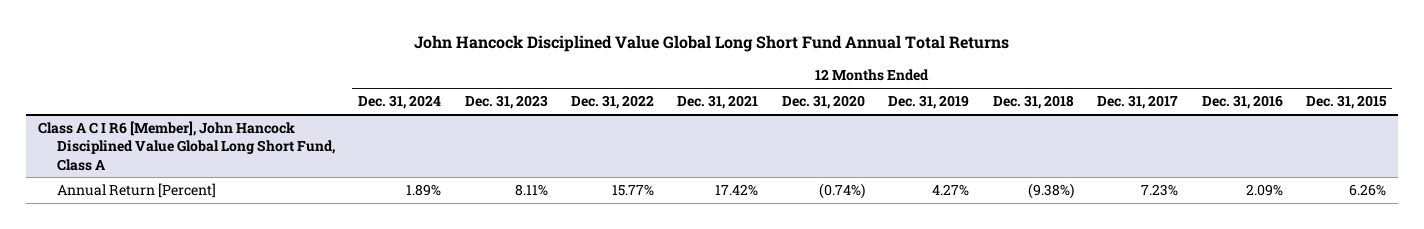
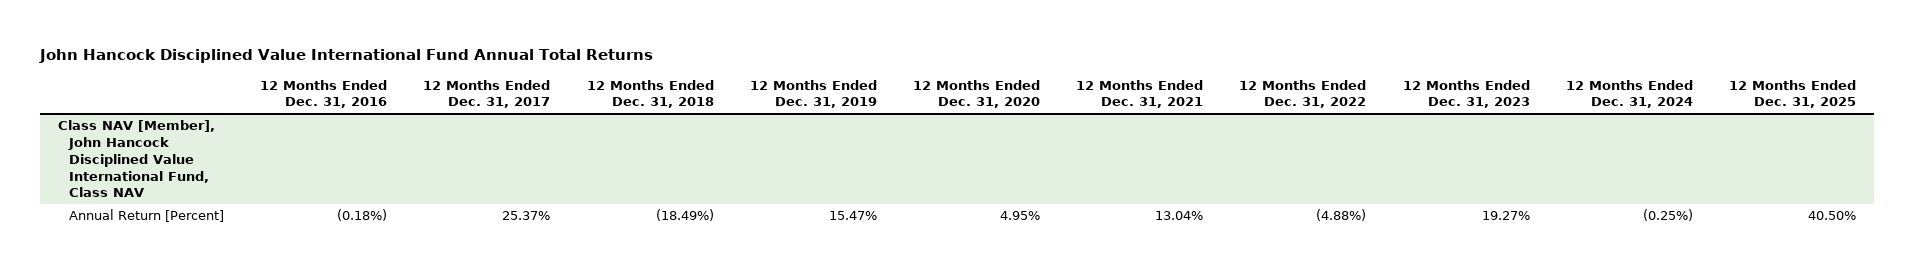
[414,35,1010,53] John Hancock Disciplined Value Global Long Short Fund Annual Total Returns -> [39,49,654,64] John Hancock Disciplined Value International Fund Annual Total Returns
[1306,95,1388,110] Dec. 31, 2015 -> none
none -> [1729,79,1857,109] 12 Months Ended Dec. 31, 2025
[38,121,335,171] Class A C I R6 [Member], John Hancock Disciplined Value Global Long Short Fund, Class A -> none
none -> [58,120,216,198] Class NAV [Member], John Hancock Disciplined Value International Fund, Class NAV
[406,184,442,197] 1.89% -> [1642,209,1693,222] (0.25%)
[514,184,548,197] 8.11% -> [1481,211,1530,221] 19.27%
[611,184,654,197] 15.77% -> [1316,209,1367,222] (4.88%)
[715,184,759,197] 17.42% -> [1155,211,1204,221] 13.04%
[818,183,865,200] (0.74%) -> [1000,211,1041,221] 4.95%
[932,184,970,197] 4.27% -> [828,211,877,221] 15.47%
[1027,183,1074,200] (9.38%) -> [655,209,714,222] (18.49%)
[1141,184,1179,197] 7.23% -> [502,211,551,221] 25.37%
[1245,184,1283,197] 2.09% -> [337,209,388,222] (0.18%)

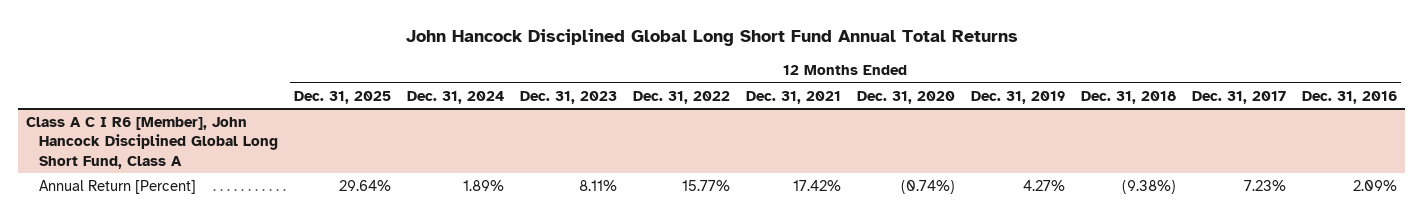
[39,49,654,64] John Hancock Disciplined Value International Fund Annual Total Returns -> [405,29,1018,47] John Hancock Disciplined Global Long Short Fund Annual Total Returns
[58,120,216,198] Class NAV [Member], John Hancock Disciplined Value International Fund, Class NAV -> none
none -> [26,116,278,169] Class A C I R6 [Member], John Hancock Disciplined Global Long Short Fund, Class A
[337,209,388,222] (0.18%) -> [1353,179,1398,191] 2.09%
[502,211,551,221] 25.37% -> [1244,179,1287,191] 7.23%
[655,209,714,222] (18.49%) -> [1122,179,1177,194] (9.38%)
[828,211,877,221] 15.47% -> [1023,179,1066,191] 4.27%
[1000,211,1041,221] 4.95% -> [901,179,956,194] (0.74%)
[1155,211,1204,221] 13.04% -> [792,179,841,191] 17.42%
[1316,209,1367,222] (4.88%) -> [681,179,730,191] 15.77%
[1481,211,1530,221] 19.27% -> [578,179,617,191] 8.11%
[1642,209,1693,222] (0.25%) -> [462,179,504,191] 1.89%
[1808,211,1857,221] 40.50% -> [338,179,391,191] 29.64%

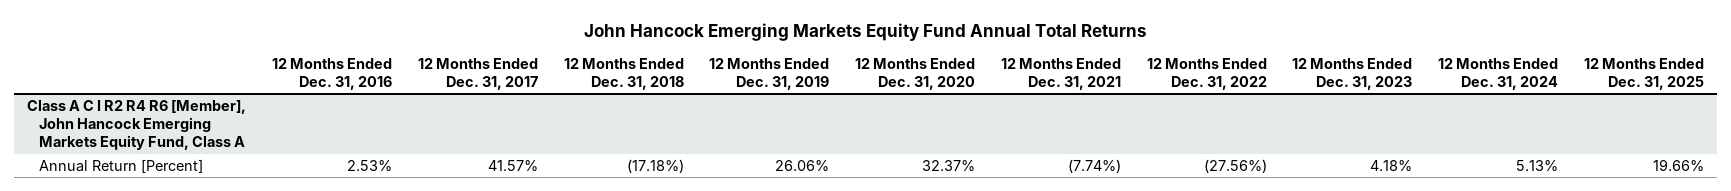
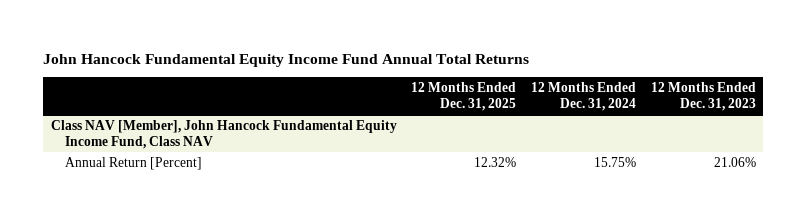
[583,23,1147,42] John Hancock Emerging Markets Equity Fund Annual Total Returns -> [43,54,530,68] John Hancock Fundamental Equity Income Fund Annual Total Returns
[272,57,393,90] 12 Months Ended Dec. 31, 2016 -> none
[417,57,538,90] 12 Months Ended Dec. 31, 2017 -> none
[563,57,684,90] 12 Months Ended Dec. 31, 2018 -> none
[709,57,830,90] 12 Months Ended Dec. 31, 2019 -> none
[855,57,976,90] 12 Months Ended Dec. 31, 2020 -> none
[1000,57,1121,90] 12 Months Ended Dec. 31, 2021 -> none
[1146,57,1267,90] 12 Months Ended Dec. 31, 2022 -> none
[27,100,247,151] Class A C I R2 R4 R6 [Member], John Hancock Emerging Markets Equity Fund, Class A -> none
none -> [50,119,397,149] Class NAV [Member], John Hancock Fundamental Equity Income Fund, Class NAV
[1370,160,1413,172] 4.18% -> [713,156,756,167] 21.06%
[1516,160,1559,172] 5.13% -> [594,156,637,167] 15.75%
[1652,159,1704,172] 19.66% -> [474,156,517,167] 12.32%

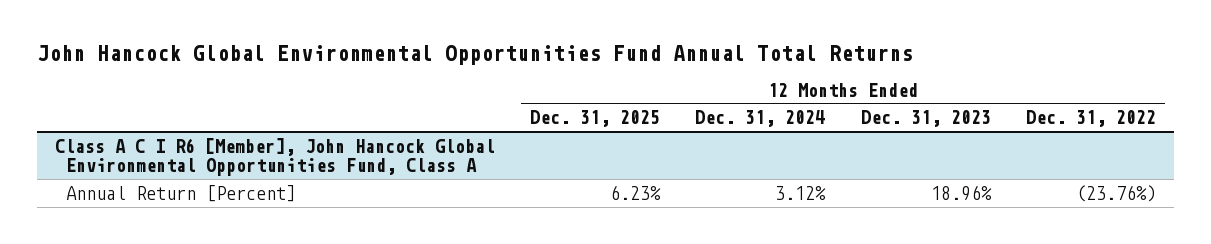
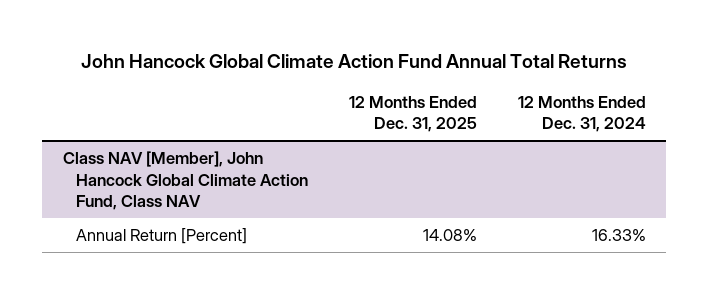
[37,44,914,65] John Hancock Global Environmental Opportunities Fund Annual Total Returns -> [81,54,628,69] John Hancock Global Climate Action Fund Annual Total Returns
[860,110,991,128] Dec. 31, 2023 -> none
[1026,110,1157,128] Dec. 31, 2022 -> none
[54,137,495,176] Class A C I R6 [Member], John Hancock Global Environmental Opportunities Fund, Class A -> none
none -> [62,151,308,210] Class NAV [Member], John Hancock Global Climate Action Fund, Class NAV
[610,184,662,200] 6.23% -> [422,229,477,242] 14.08%
[775,185,827,200] 3.12% -> [591,229,646,242] 16.33%

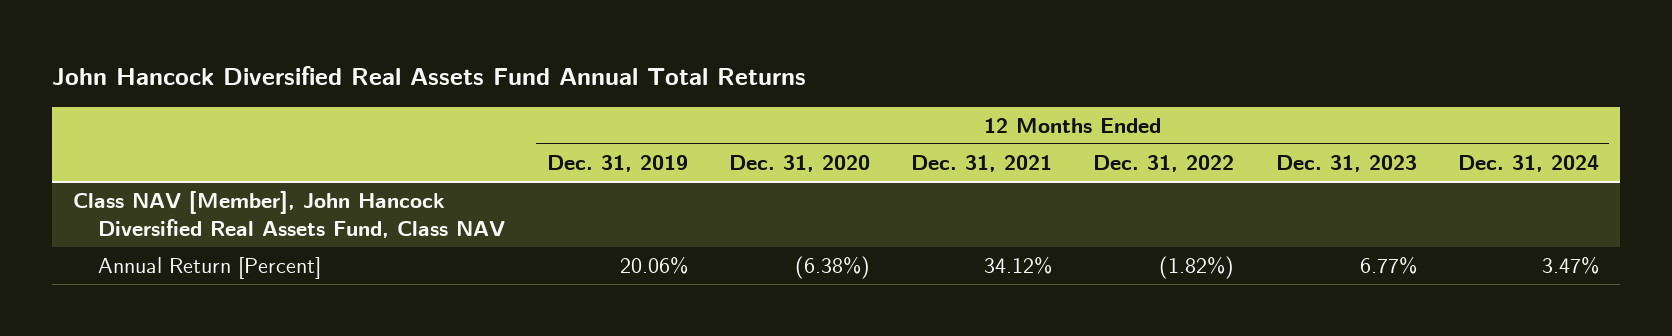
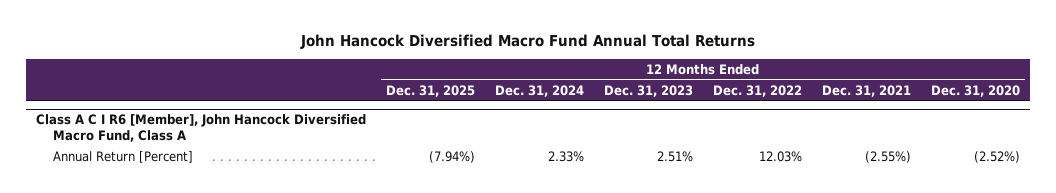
[52,66,807,86] John Hancock Diversified Real Assets Fund Annual Total Returns -> [300,34,756,50] John Hancock Diversified Macro Fund Annual Total Returns
[546,155,688,173] Dec. 31, 2019 -> none
none -> [386,84,476,97] Dec. 31, 2025
[72,191,506,238] Class NAV [Member], John Hancock Diversified Real Assets Fund, Class NAV -> none
none -> [36,114,367,143] Class A C I R6 [Member], John Hancock Diversified Macro Fund, Class A
[794,256,870,280] (6.38%) -> [973,150,1020,163] (2.52%)
[984,256,1053,275] 34.12% -> [865,150,912,163] (2.55%)
[1159,256,1235,280] (1.82%) -> [759,150,803,162] 12.03%
[1359,256,1417,275] 6.77% -> [657,150,694,162] 2.51%
[1542,256,1600,275] 3.47% -> [548,150,585,162] 2.33%

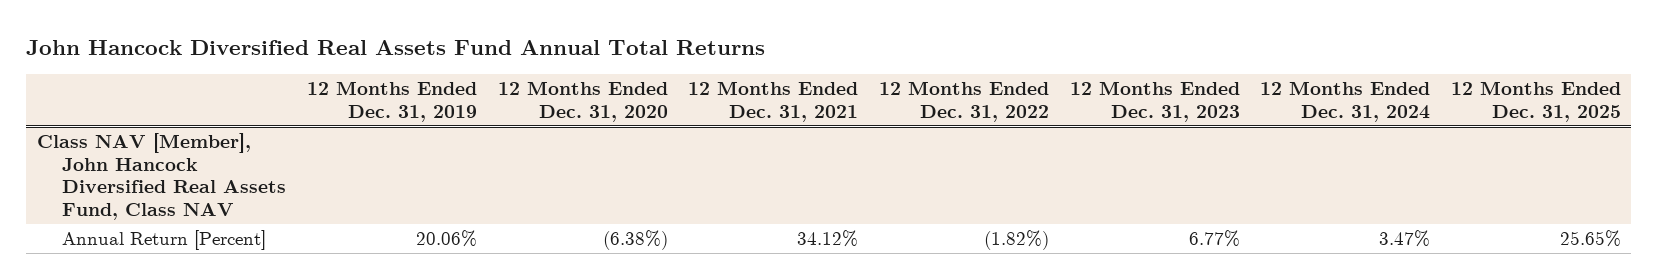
[300,34,756,50] John Hancock Diversified Macro Fund Annual Total Returns -> [26,40,766,56] John Hancock Diversified Real Assets Fund Annual Total Returns
none -> [307,80,478,122] 12 Months Ended Dec. 31, 2019
[36,114,367,143] Class A C I R6 [Member], John Hancock Diversified Macro Fund, Class A -> none
none -> [36,132,287,221] Class NAV [Member], John Hancock Diversified Real Assets Fund, Class NAV
[429,150,476,163] (7.94%) -> [1559,229,1621,247] 25.65%
[548,150,585,162] 2.33% -> [1379,229,1431,247] 3.47%
[657,150,694,162] 2.51% -> [1188,229,1240,247] 6.77%
[759,150,803,162] 12.03% -> [983,229,1049,250] (1.82%)
[865,150,912,163] (2.55%) -> [797,229,859,247] 34.12%
[973,150,1020,163] (2.52%) -> [602,229,668,250] (6.38%)

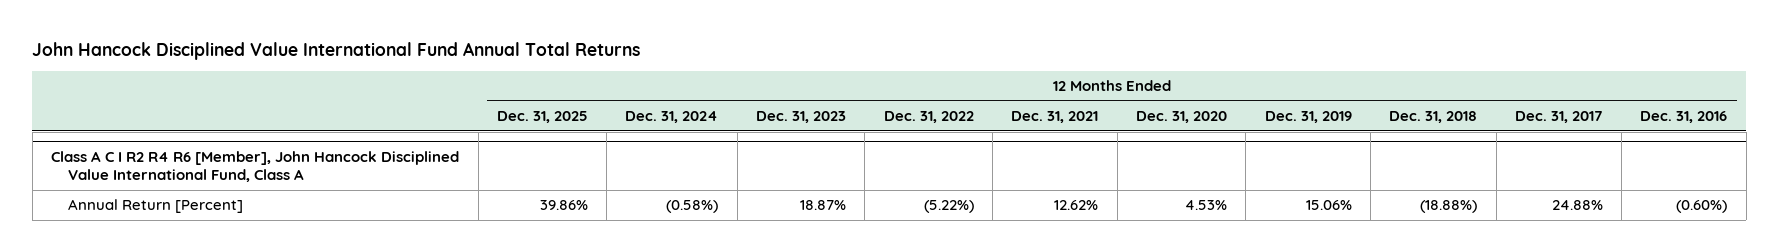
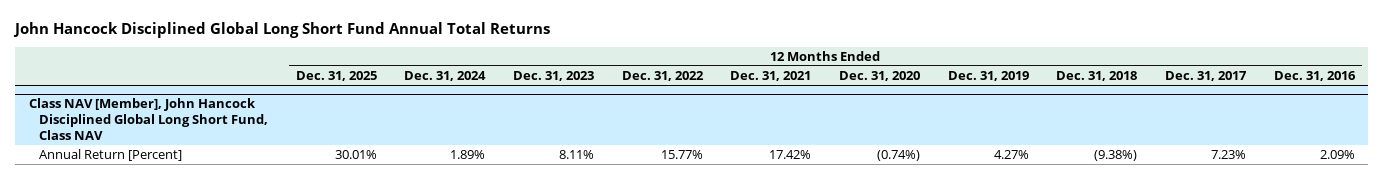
[32,41,641,60] John Hancock Disciplined Value International Fund Annual Total Returns -> [12,22,550,39] John Hancock Disciplined Global Long Short Fund Annual Total Returns
[51,150,460,182] Class A C I R2 R4 R6 [Member], John Hancock Disciplined Value International Fund, Class A -> none
none -> [28,98,269,141] Class NAV [Member], John Hancock Disciplined Global Long Short Fund, Class NAV
[539,200,588,211] 39.86% -> [334,150,377,160] 30.01%
[666,200,719,214] (0.58%) -> [450,150,486,160] 1.89%
[800,200,847,211] 18.87% -> [559,150,595,160] 8.11%
[923,200,974,214] (5.22%) -> [660,150,703,160] 15.77%
[1054,200,1099,211] 12.62% -> [769,150,812,160] 17.42%
[1184,200,1227,211] 4.53% -> [877,150,921,162] (0.74%)
[1305,200,1352,211] 15.06% -> [993,150,1029,160] 4.27%
[1420,200,1478,214] (18.88%) -> [1094,150,1138,162] (9.38%)
[1551,200,1603,211] 24.88% -> [1210,150,1246,160] 7.23%
[1676,200,1728,214] (0.60%) -> [1319,150,1355,160] 2.09%

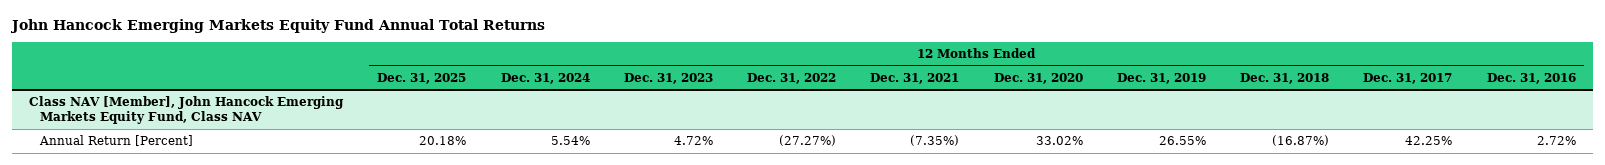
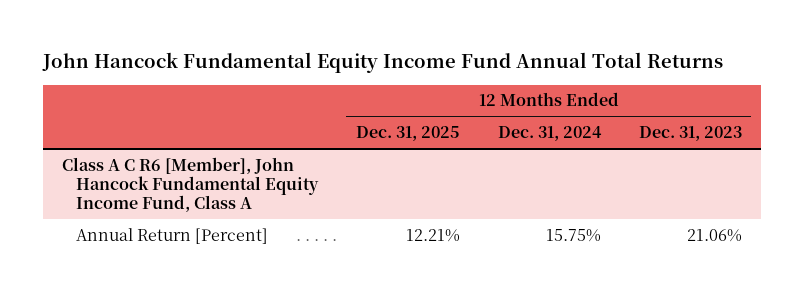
[9,19,545,34] John Hancock Emerging Markets Equity Fund Annual Total Returns -> [42,52,724,74] John Hancock Fundamental Equity Income Fund Annual Total Returns
[747,72,837,84] Dec. 31, 2022 -> none
[870,72,960,84] Dec. 31, 2021 -> none
[993,72,1083,84] Dec. 31, 2020 -> none
[1116,72,1206,84] Dec. 31, 2019 -> none
[1240,72,1330,84] Dec. 31, 2018 -> none
[1363,72,1453,84] Dec. 31, 2017 -> none
[1486,72,1576,84] Dec. 31, 2016 -> none
[28,96,344,125] Class NAV [Member], John Hancock Emerging Markets Equity Fund, Class NAV -> none
none -> [62,156,320,213] Class A C R6 [Member], John Hancock Fundamental Equity Income Fund, Class A
[419,136,467,146] 20.18% -> [405,228,460,242] 12.21%
[550,136,590,146] 5.54% -> [545,228,601,242] 15.75%
[673,136,713,146] 4.72% -> [686,228,742,242] 21.06%

